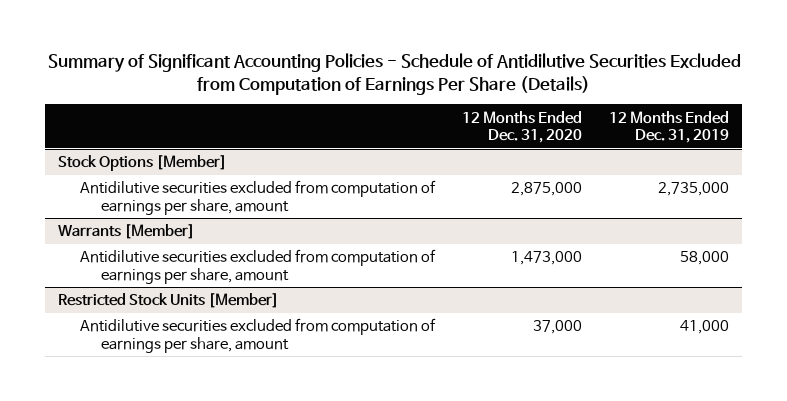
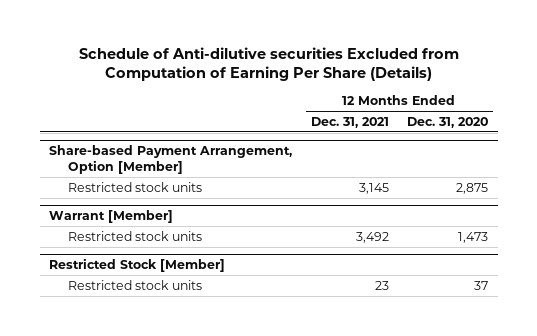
[47,53,741,95] Summary of Significant Accounting Policies - Schedule of Antidilutive Securities Excluded from Computation of Earnings Per Share (Details) -> [78,46,459,82] Schedule of Anti-dilutive securities Excluded from Computation of Earning Per Share (Details)
[608,110,729,143] 12 Months Ended Dec. 31, 2019 -> none
none -> [310,116,389,128] Dec. 31, 2021
[79,180,436,215] Antidilutive securities excluded from computation of earnings per share, amount -> none
[79,249,436,284] Antidilutive securities excluded from computation of earnings per share, amount -> none
[79,318,436,353] Antidilutive securities excluded from computation of earnings per share, amount -> none
[58,155,228,172] Stock Options [Member] -> [48,145,292,174] Share-based Payment Arrangement, Option [Member]
none -> [67,181,202,192] Restricted stock units
[58,224,196,240] Warrants [Member] -> [48,210,173,224] Warrant [Member]
none -> [67,230,202,241] Restricted stock units
[58,293,280,309] Restricted Stock Units [Member] -> [48,258,225,273] Restricted Stock [Member]
none -> [67,279,202,290] Restricted stock units

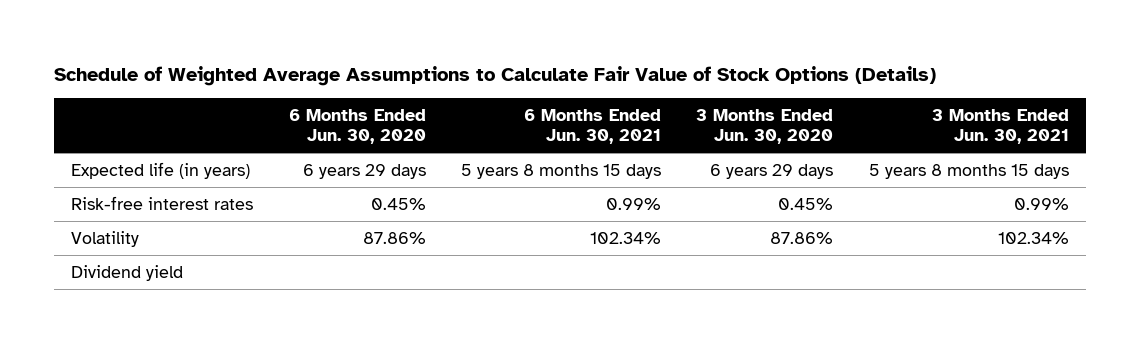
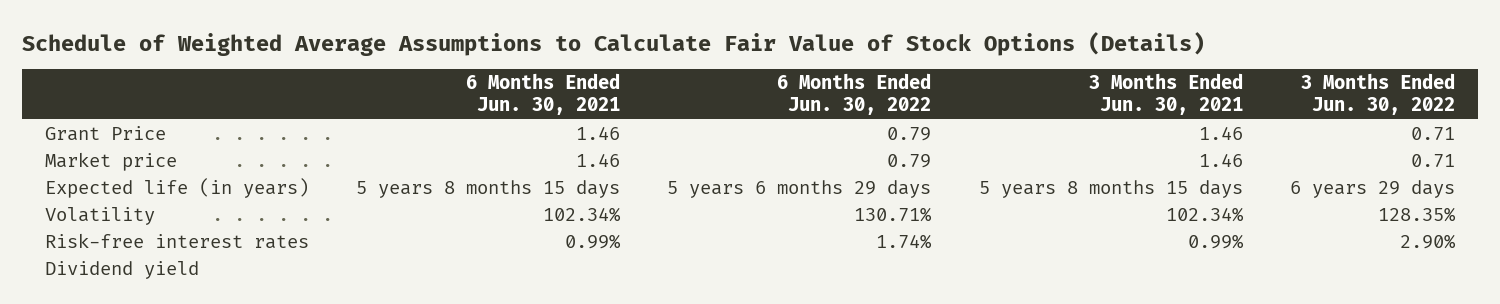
[288,108,426,145] 6 Months Ended Jun. 30, 2020 -> none
[696,108,834,145] 3 Months Ended Jun. 30, 2020 -> none
none -> [777,73,932,116] 6 Months Ended Jun. 30, 2022
none -> [1300,73,1455,116] 3 Months Ended Jun. 30, 2022
none -> [45,126,167,142] Grant Price
none -> [45,152,178,172] Market price
[71,195,254,210] Risk-free interest rates -> [45,233,310,250] Risk-free interest rates

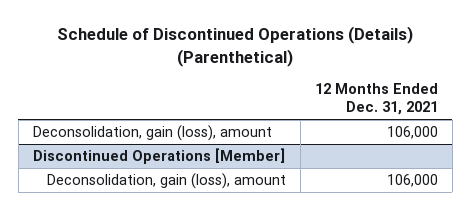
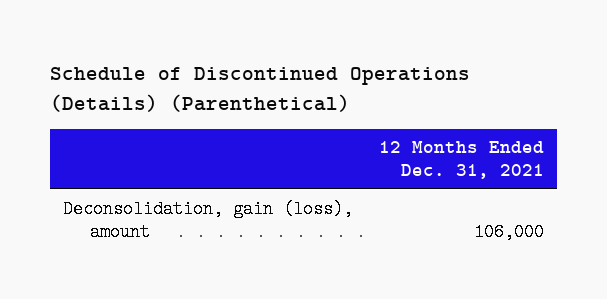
[32,148,285,165] Discontinued Operations [Member] -> none
[46,173,286,190] Deconsolidation, gain (loss), amount -> none

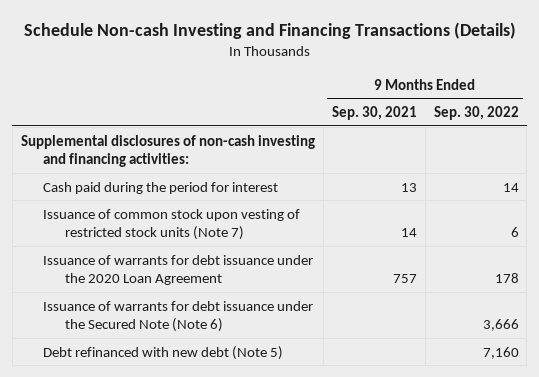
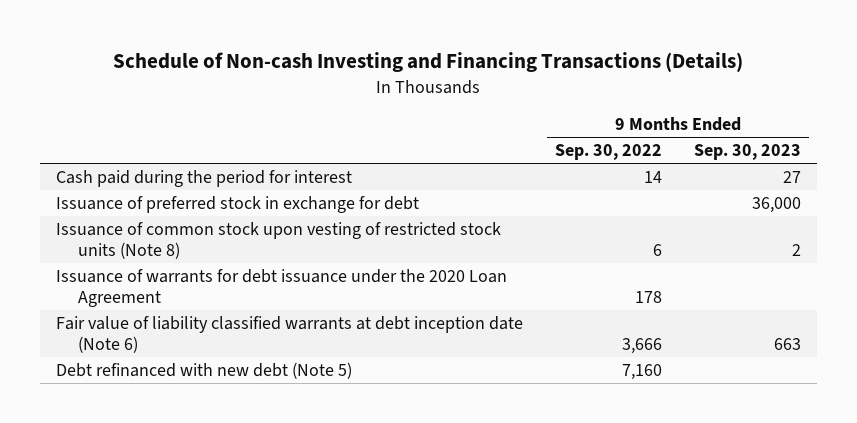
[23,21,516,39] Schedule Non-cash Investing and Financing Transactions (Details) -> [113,52,744,73] Schedule of Non-cash Investing and Financing Transactions (Details)
[331,106,417,121] Sep. 30, 2021 -> none
none -> [693,144,801,161] Sep. 30, 2023
[20,134,315,167] Supplemental disclosures of non-cash investing and financing activities: -> none
none -> [55,196,419,214] Issuance of preferred stock in exchange for debt
[42,208,300,240] Issuance of common stock upon vesting of restricted stock units (Note 7) -> [55,222,501,260] Issuance of common stock upon vesting of restricted stock units (Note 8)
[42,300,313,332] Issuance of warrants for debt issuance under the Secured Note (Note 6) -> [55,316,523,354] Fair value of liability classified warrants at debt inception date (Note 6)

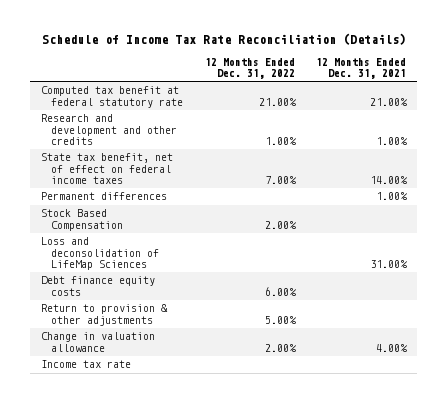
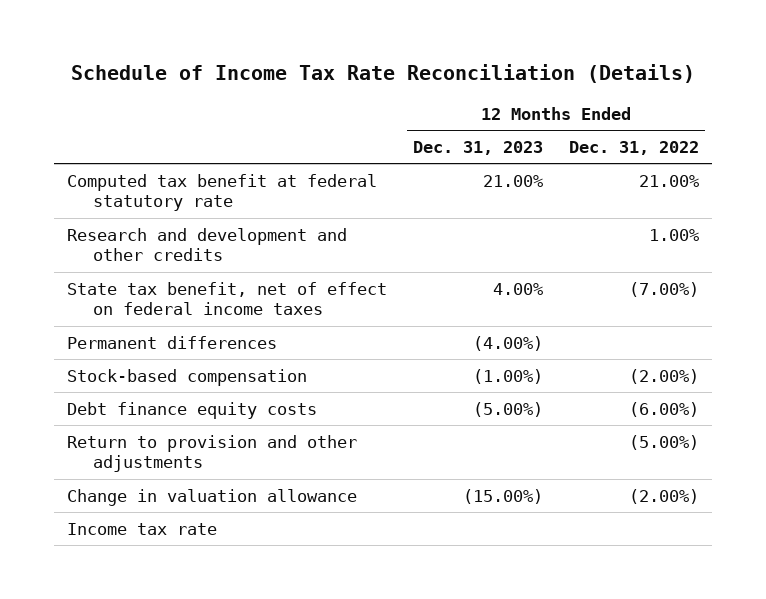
[316,57,407,80] 12 Months Ended Dec. 31, 2021 -> none
none -> [412,140,543,155] Dec. 31, 2023
[264,176,297,185] 7.00% -> [628,281,699,297] (7.00%)
[40,237,160,271] Loss and deconsolidation of LifeMap Sciences -> none
[40,209,124,231] Stock Based Compensation -> [67,368,308,386] Stock-based compensation
[264,220,297,229] 2.00% -> [628,368,699,384] (2.00%)
[264,286,297,296] 6.00% -> [628,401,699,417] (6.00%)
[40,304,168,326] Return to provision & other adjustments -> [67,434,358,473] Return to provision and other adjustments
[264,315,297,324] 5.00% -> [628,434,699,450] (5.00%)
[264,343,297,352] 2.00% -> [628,488,699,504] (2.00%)

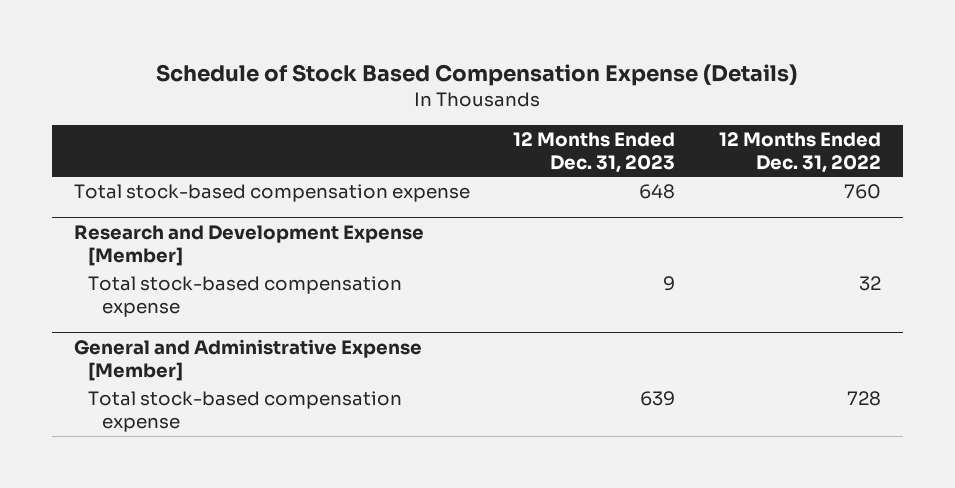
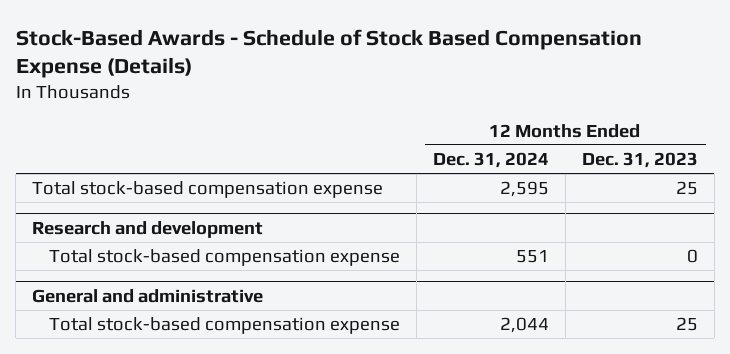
[156,63,798,86] Schedule of Stock Based Compensation Expense (Details) -> [15,28,642,79] Stock-Based Awards - Schedule of Stock Based Compensation Expense (Details)
[719,131,882,173] 12 Months Ended Dec. 31, 2022 -> none
none -> [432,152,549,169] Dec. 31, 2024
[639,184,676,200] 648 -> [675,181,698,196] 25
[73,224,424,266] Research and Development Expense [Member] -> [32,220,264,238] Research and development
[663,276,676,292] 9 -> [686,249,698,264] 0
[73,338,422,381] General and Administrative Expense [Member] -> [32,288,264,303] General and administrative
[640,391,676,407] 639 -> [675,317,698,332] 25

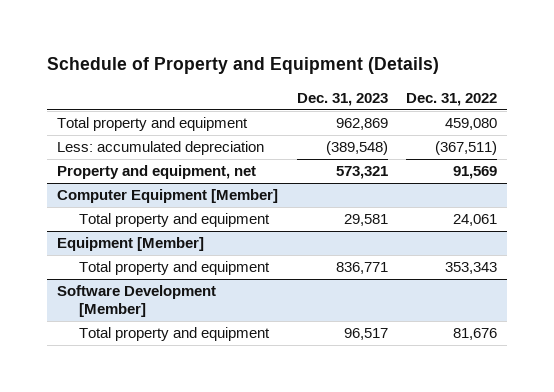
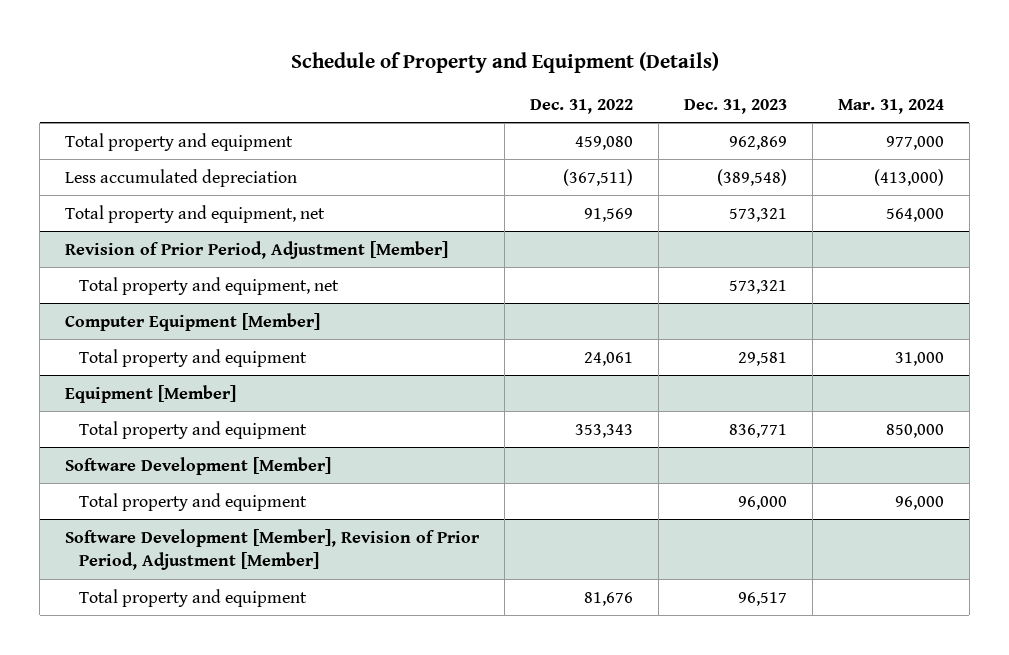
none -> [838,98,945,114] Mar. 31, 2024
[56,141,264,156] Less: accumulated depreciation -> [65,168,298,187] Less accumulated depreciation
[56,165,256,180] Property and equipment, net -> [65,204,326,223] Total property and equipment, net
none -> [65,240,449,259] Revision of Prior Period, Adjustment [Member]
none -> [79,276,340,295] Total property and equipment, net
none -> [79,492,308,511] Total property and equipment
none -> [65,528,481,570] Software Development [Member], Revision of Prior Period, Adjustment [Member]

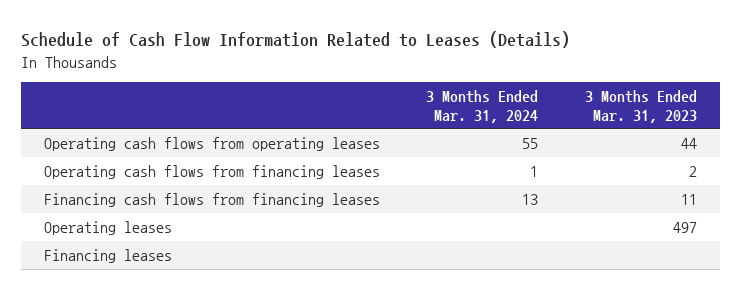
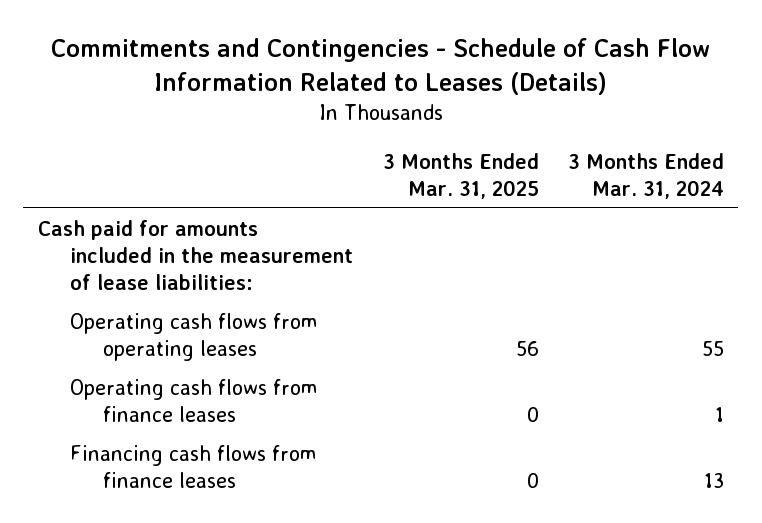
[20,31,570,49] Schedule of Cash Flow Information Related to Leases (Details) -> [50,37,710,95] Commitments and Contingencies - Schedule of Cash Flow Information Related to Leases (Details)
[584,90,697,123] 3 Months Ended Mar. 31, 2023 -> none
none -> [382,152,539,199] 3 Months Ended Mar. 31, 2025
none -> [37,220,354,290] Cash paid for amounts included in the measurement of lease liabilities:
[44,220,173,235] Operating leases -> none
[44,248,173,263] Financing leases -> none
[44,164,381,179] Operating cash flows from financing leases -> [70,379,318,422] Operating cash flows from finance leases
[44,192,381,207] Financing cash flows from financing leases -> [70,445,317,488] Financing cash flows from finance leases

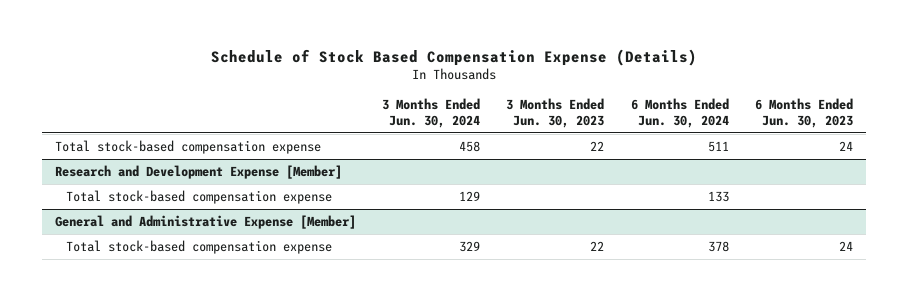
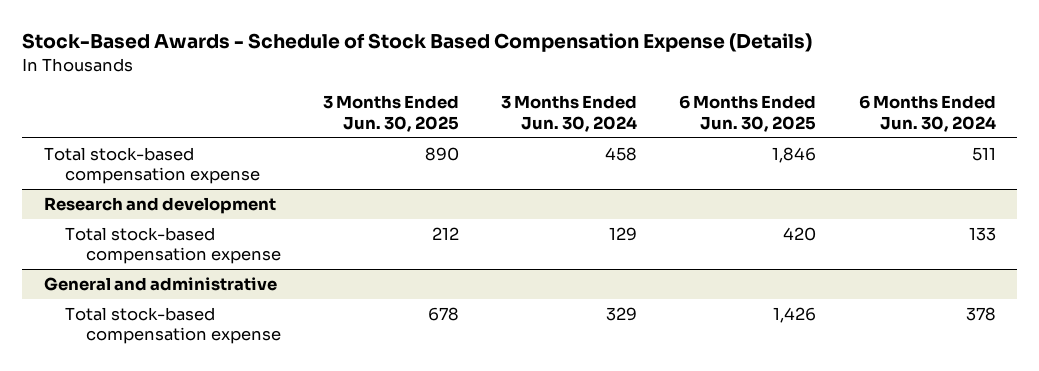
[210,48,697,66] Schedule of Stock Based Compensation Expense (Details) -> [22,33,813,53] Stock-Based Awards - Schedule of Stock Based Compensation Expense (Details)
[506,98,605,128] 3 Months Ended Jun. 30, 2023 -> none
[754,98,853,128] 6 Months Ended Jun. 30, 2023 -> none
none -> [322,95,459,132] 3 Months Ended Jun. 30, 2025
none -> [679,95,817,132] 6 Months Ended Jun. 30, 2025
[55,165,343,180] Research and Development Expense [Member] -> [43,197,276,215] Research and development
[55,215,357,230] General and Administrative Expense [Member] -> [43,277,277,292] General and administrative

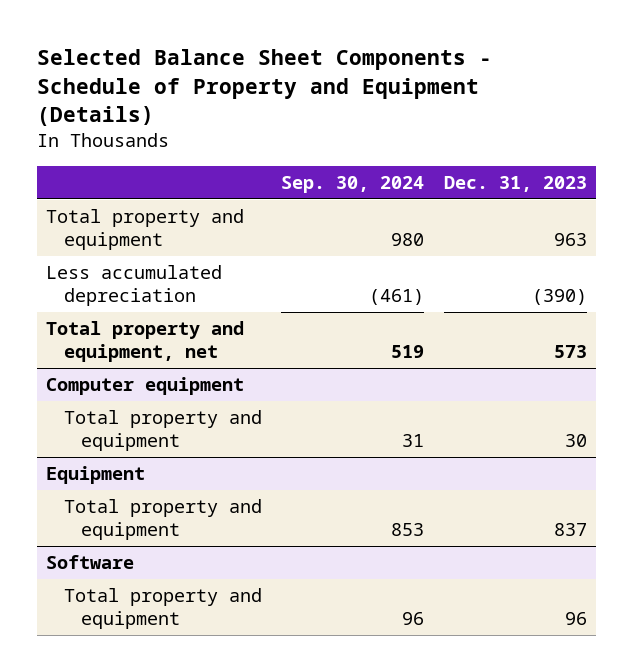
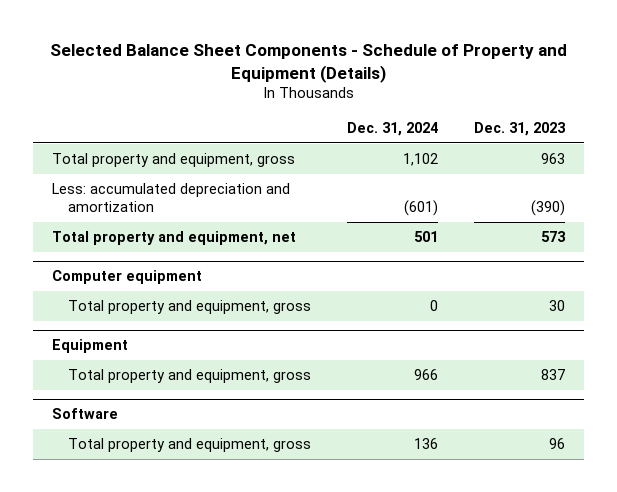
[281,175,425,193] Sep. 30, 2024 -> none
none -> [347,122,439,137] Dec. 31, 2024
[46,209,245,251] Total property and equipment -> [51,153,295,168] Total property and equipment, gross
[46,265,223,307] Less accumulated depreciation -> [51,183,290,213] Less: accumulated depreciation and amortization
[63,410,262,452] Total property and equipment -> [67,300,311,315] Total property and equipment, gross
[63,499,262,541] Total property and equipment -> [67,369,311,384] Total property and equipment, gross
[63,588,262,630] Total property and equipment -> [67,438,311,453] Total property and equipment, gross

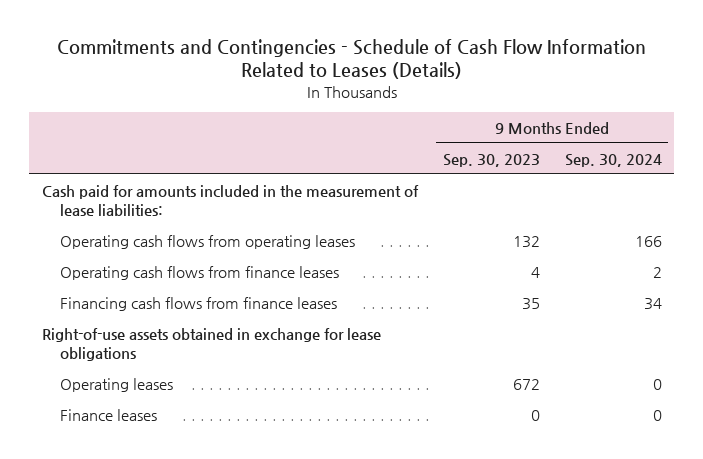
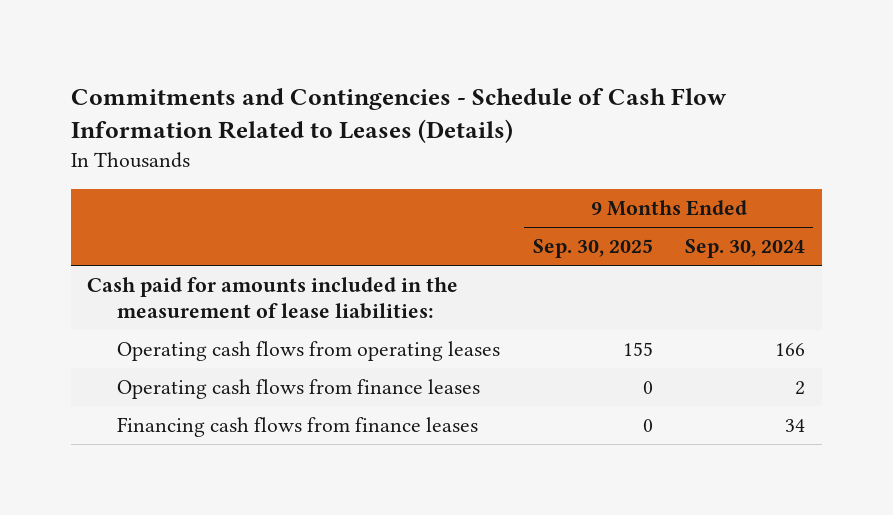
[442,153,540,167] Sep. 30, 2023 -> none
none -> [532,239,653,259] Sep. 30, 2025
[41,327,381,362] Right-of-use assets obtained in exchange for lease obligations -> none
[60,377,174,392] Operating leases -> none
[60,408,158,421] Finance leases -> none

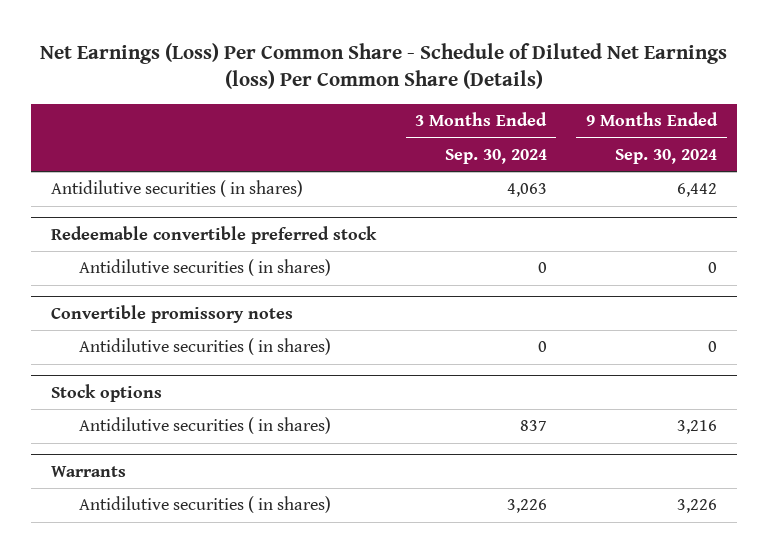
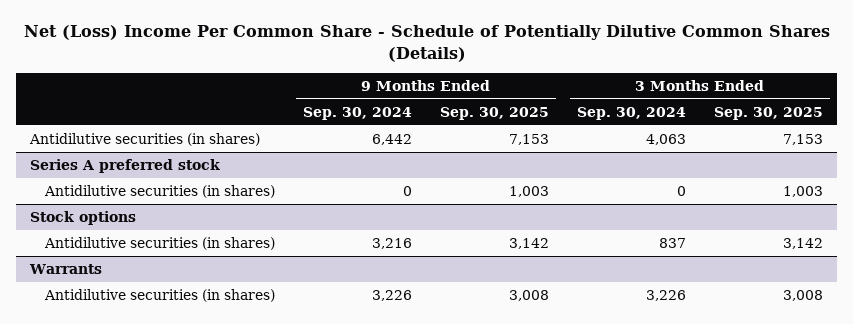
[40,42,728,89] Net Earnings (Loss) Per Common Share - Schedule of Diluted Net Earnings (loss) Per Common Share (Details) -> [23,25,830,62] Net (Loss) Income Per Common Share - Schedule of Potentially Dilutive Common Shares (Details)
none -> [440,106,550,120] Sep. 30, 2025
none -> [714,106,824,120] Sep. 30, 2025
[51,225,378,244] Redeemable convertible preferred stock -> none
[51,304,294,323] Convertible promissory notes -> none
[78,338,331,356] Antidilutive securities ( in shares) -> none
[51,180,304,198] Antidilutive securities ( in shares) -> [28,133,260,147] Antidilutive securities (in shares)
none -> [29,159,220,174] Series A preferred stock
[78,259,331,277] Antidilutive securities ( in shares) -> [44,185,276,199] Antidilutive securities (in shares)
[78,417,331,435] Antidilutive securities ( in shares) -> [44,237,276,251] Antidilutive securities (in shares)
[78,496,331,514] Antidilutive securities ( in shares) -> [44,289,276,303] Antidilutive securities (in shares)

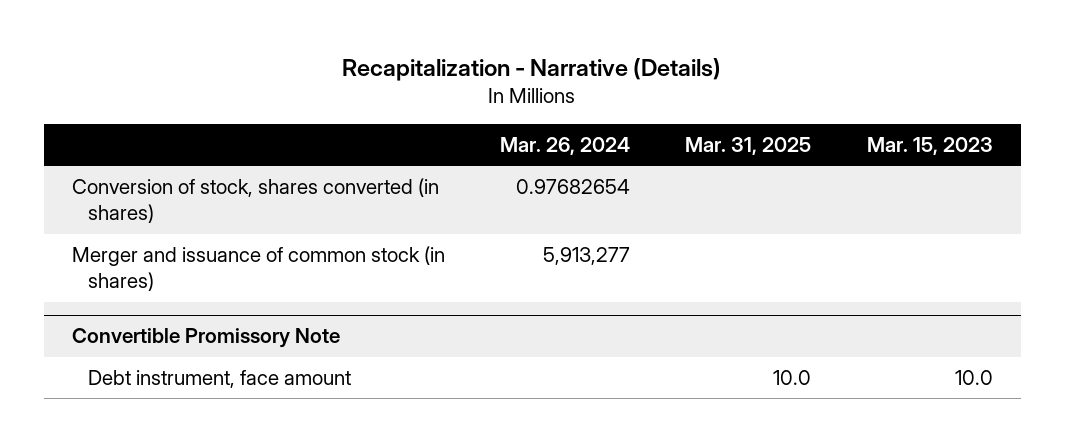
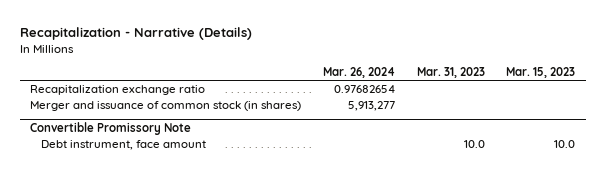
[685,136,812,155] Mar. 31, 2025 -> none
none -> [416,67,485,79] Mar. 31, 2023
[71,178,439,224] Conversion of stock, shares converted (in shares) -> [30,85,206,96] Recapitalization exchange ratio

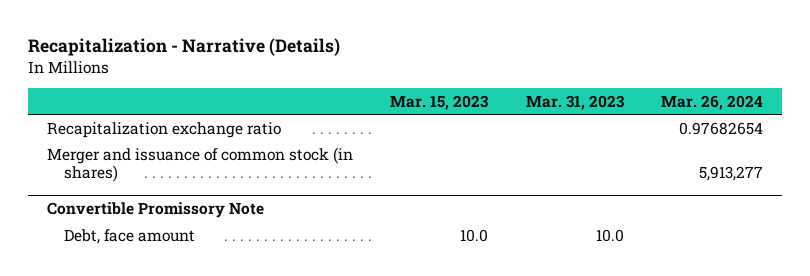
[40,140,206,151] Debt instrument, face amount -> [64,228,196,244] Debt, face amount

